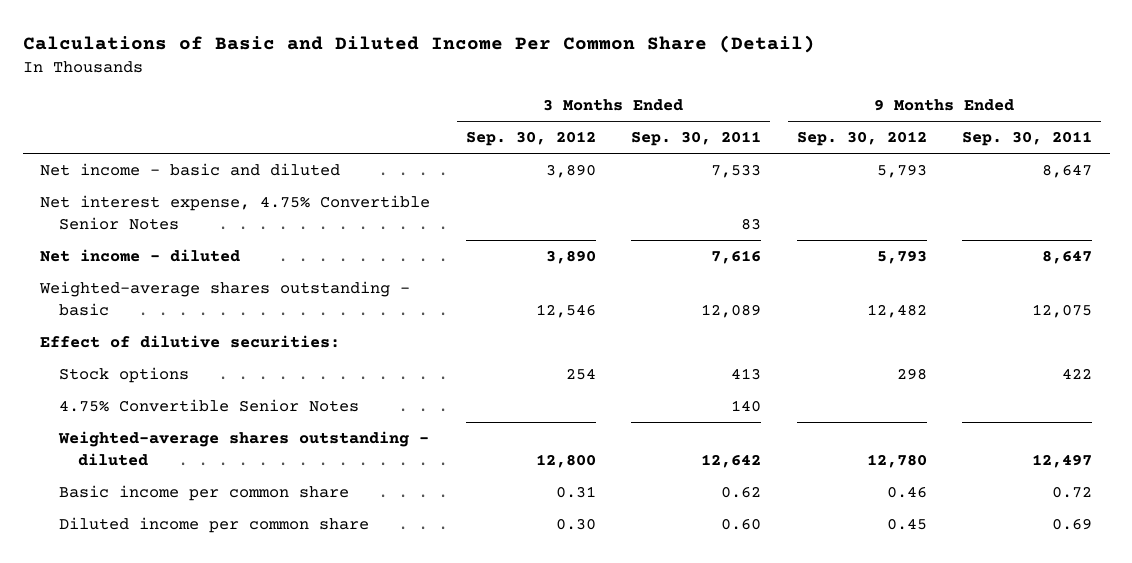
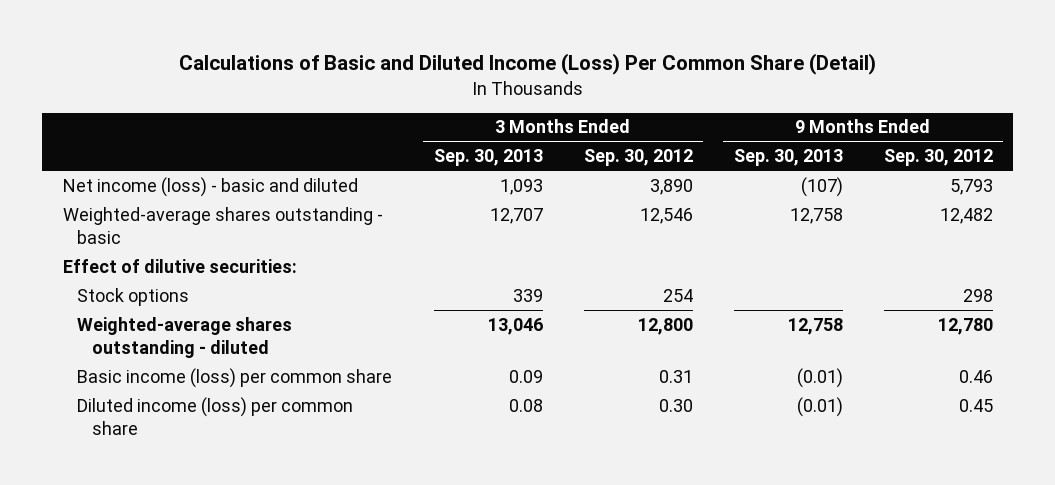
[22,35,815,54] Calculations of Basic and Diluted Income Per Common Share (Detail) -> [178,53,876,76] Calculations of Basic and Diluted Income (Loss) Per Common Share (Detail)
[631,130,762,146] Sep. 30, 2011 -> none
[961,130,1092,146] Sep. 30, 2011 -> none
none -> [433,149,543,167] Sep. 30, 2013
none -> [733,149,843,167] Sep. 30, 2013
[40,194,431,230] Net interest expense, 4.75% Convertible Senior Notes -> none
[40,248,241,262] Net income - diluted -> none
[40,162,341,176] Net income - basic and diluted -> [62,176,358,197] Net income (loss) - basic and diluted
[59,398,360,412] 4.75% Convertible Senior Notes -> none
[59,484,350,501] Basic income per common share -> [77,367,393,388] Basic income (loss) per common share
[59,516,370,533] Diluted income per common share -> [77,396,354,435] Diluted income (loss) per common share

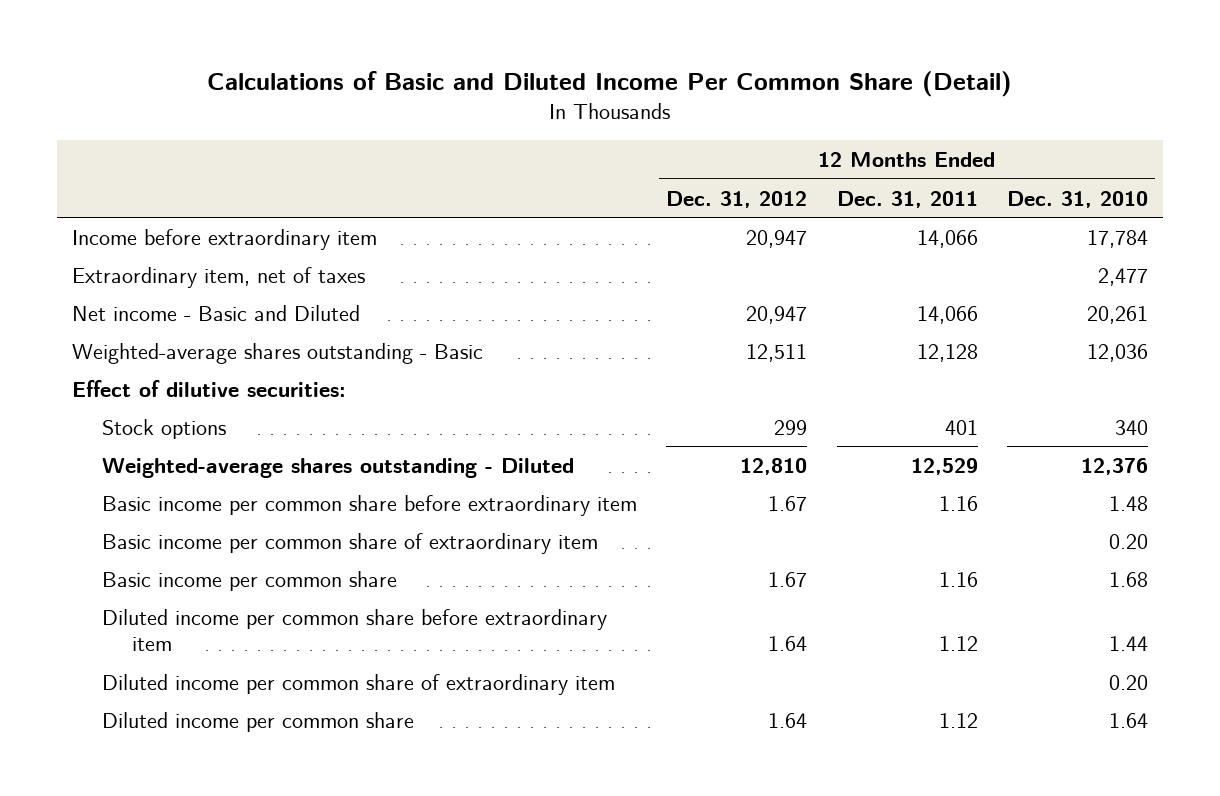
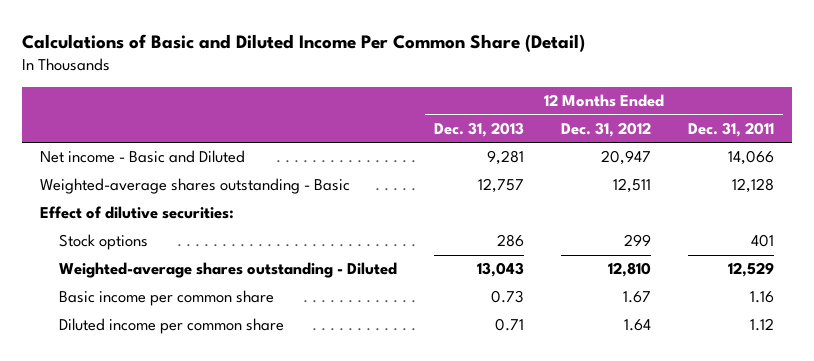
[1007,190,1149,208] Dec. 31, 2010 -> none
none -> [434,121,525,137] Dec. 31, 2013
[72,228,378,250] Income before extraordinary item -> none
[72,266,366,288] Extraordinary item, net of taxes -> none
[102,494,638,516] Basic income per common share before extraordinary item -> none
[102,532,599,554] Basic income per common share of extraordinary item -> none
[102,608,608,651] Diluted income per common share before extraordinary item -> none
[102,673,616,695] Diluted income per common share of extraordinary item -> none

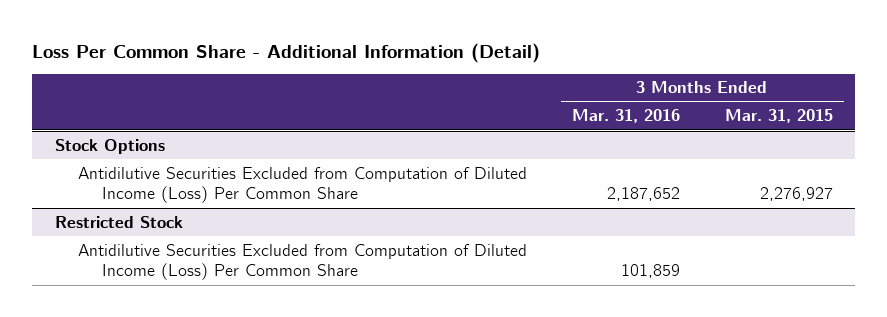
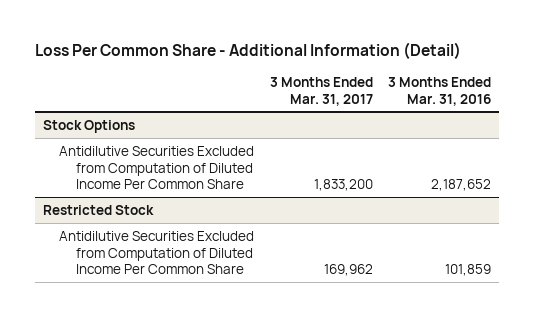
[724,109,833,124] Mar. 31, 2015 -> none
none -> [269,76,373,106] 3 Months Ended Mar. 31, 2017
[78,166,528,204] Antidilutive Securities Excluded from Computation of Diluted Income (Loss) Per Common Share -> [59,145,255,190] Antidilutive Securities Excluded from Computation of Diluted Income Per Common Share
[78,243,528,281] Antidilutive Securities Excluded from Computation of Diluted Income (Loss) Per Common Share -> [59,230,255,275] Antidilutive Securities Excluded from Computation of Diluted Income Per Common Share

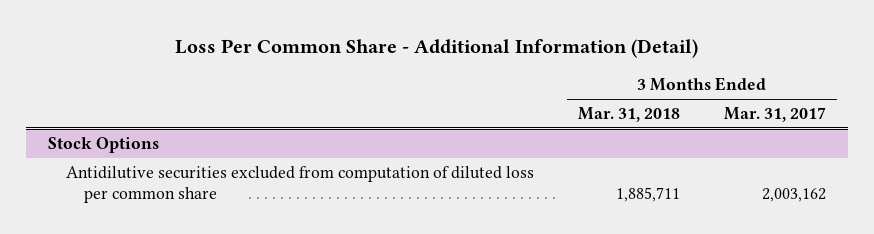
[388,76,492,106] 3 Months Ended Mar. 31, 2016 -> none
none -> [577,107,680,123] Mar. 31, 2018
[42,204,154,215] Restricted Stock -> none
[59,230,255,275] Antidilutive Securities Excluded from Computation of Diluted Income Per Common Share -> none
[59,145,255,190] Antidilutive Securities Excluded from Computation of Diluted Income Per Common Share -> [65,166,534,204] Antidilutive securities excluded from computation of diluted loss per common share
[313,179,373,192] 1,833,200 -> [762,188,827,203] 2,003,162

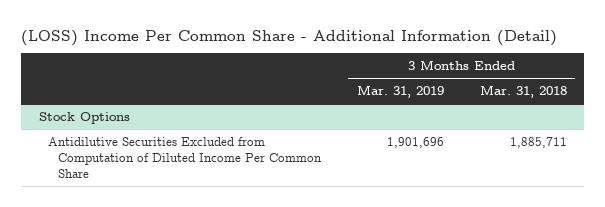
[175,38,699,58] Loss Per Common Share - Additional Information (Detail) -> [20,29,557,46] (LOSS) Income Per Common Share - Additional Information (Detail)
[724,107,827,123] Mar. 31, 2017 -> none
none -> [356,85,444,99] Mar. 31, 2019
[65,166,534,204] Antidilutive securities excluded from computation of diluted loss per common share -> [48,136,322,179] Antidilutive Securities Excluded from Computation of Diluted Income Per Common Share

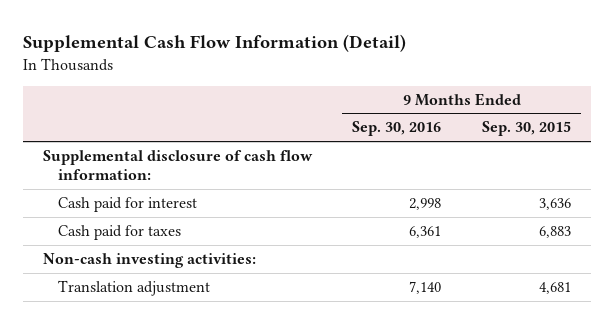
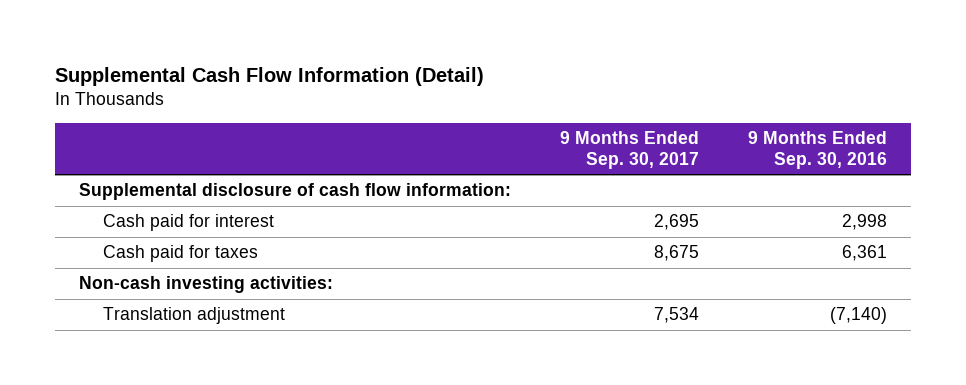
[481,121,571,137] Sep. 30, 2015 -> none
none -> [560,130,700,170] 9 Months Ended Sep. 30, 2017
[409,281,442,295] 7,140 -> [829,307,887,325] (7,140)

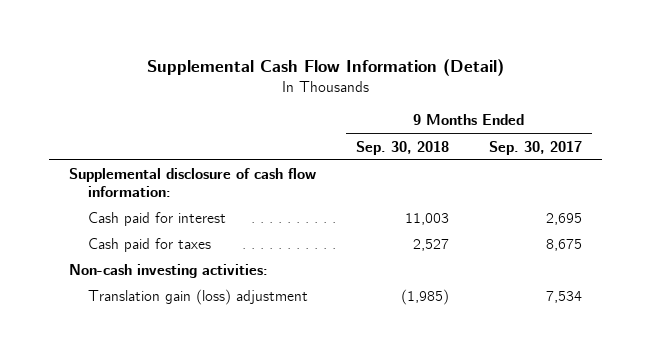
[747,130,887,170] 9 Months Ended Sep. 30, 2016 -> none
none -> [356,140,450,155] Sep. 30, 2018
[103,307,286,325] Translation adjustment -> [88,289,309,306] Translation gain (loss) adjustment

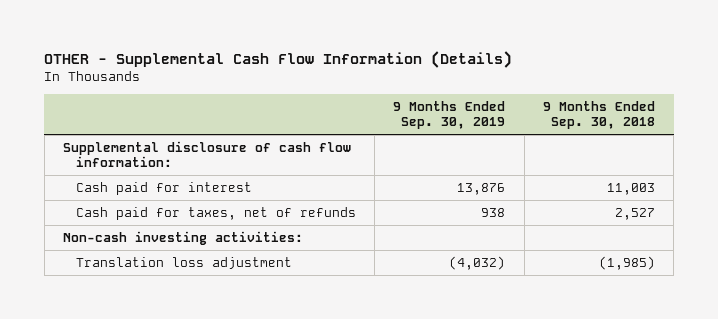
[146,59,504,77] Supplemental Cash Flow Information (Detail) -> [44,50,513,68] OTHER - Supplemental Cash Flow Information (Details)
[489,140,583,155] Sep. 30, 2017 -> none
none -> [393,100,506,130] 9 Months Ended Sep. 30, 2019
[88,238,212,253] Cash paid for taxes -> [75,206,356,220] Cash paid for taxes, net of refunds
[88,289,309,306] Translation gain (loss) adjustment -> [75,256,292,269] Translation loss adjustment

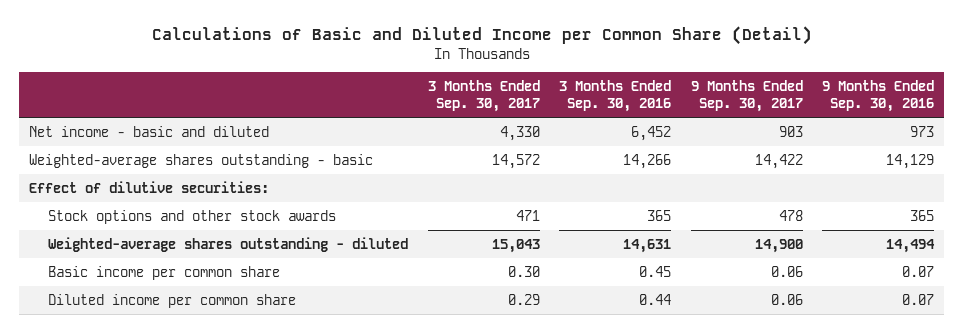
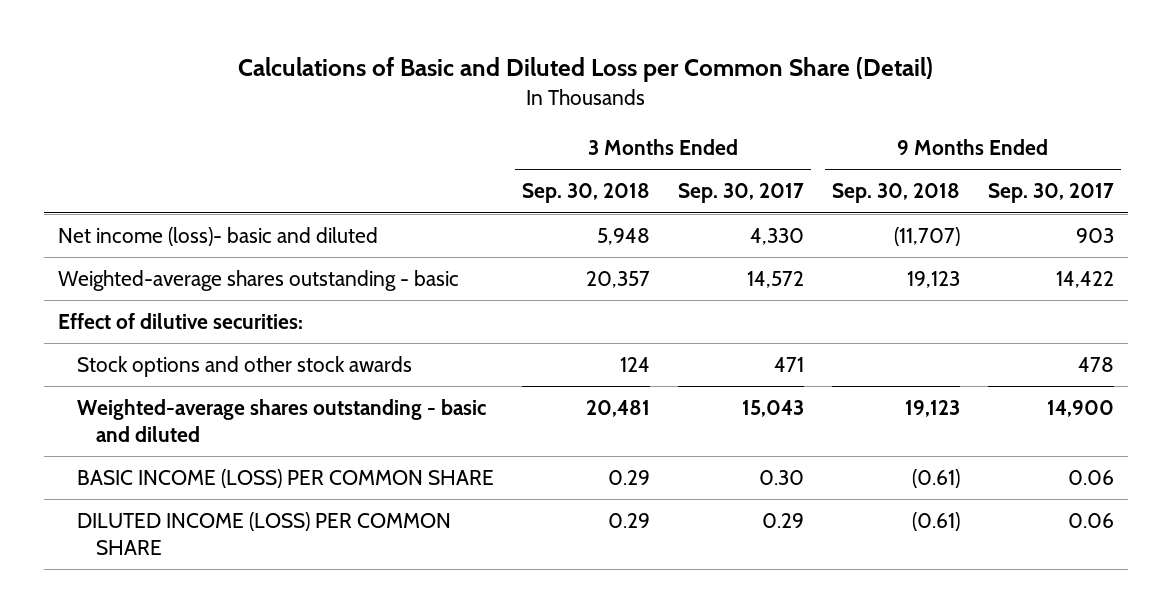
[151,26,812,46] Calculations of Basic and Diluted Income per Common Share (Detail) -> [237,57,933,83] Calculations of Basic and Diluted Loss per Common Share (Detail)
[559,79,672,113] 3 Months Ended Sep. 30, 2016 -> none
[822,79,935,113] 9 Months Ended Sep. 30, 2016 -> none
none -> [521,183,650,204] Sep. 30, 2018
none -> [831,183,960,204] Sep. 30, 2018
[29,125,270,137] Net income - basic and diluted -> [57,227,378,247] Net income (loss)- basic and diluted
[48,236,409,252] Weighted-average shares outstanding - diluted -> [76,399,486,442] Weighted-average shares outstanding - basic and diluted
[48,265,281,280] Basic income per common share -> [76,469,494,489] BASIC INCOME (LOSS) PER COMMON SHARE
[48,293,297,308] Diluted income per common share -> [76,512,451,555] DILUTED INCOME (LOSS) PER COMMON SHARE

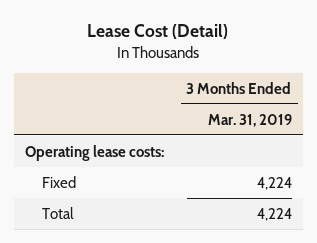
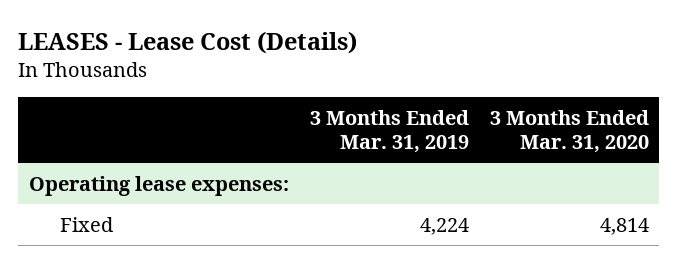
[87,24,229,40] Lease Cost (Detail) -> [18,30,358,54] LEASES - Lease Cost (Details)
none -> [489,109,649,154] 3 Months Ended Mar. 31, 2020
[25,144,165,161] Operating lease costs: -> [28,175,289,196] Operating lease expenses:
[42,206,75,219] Total -> none

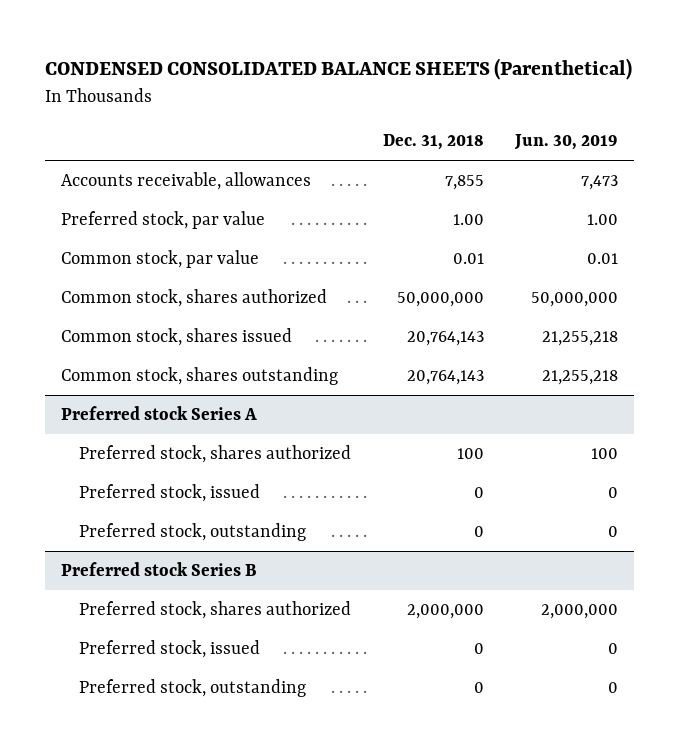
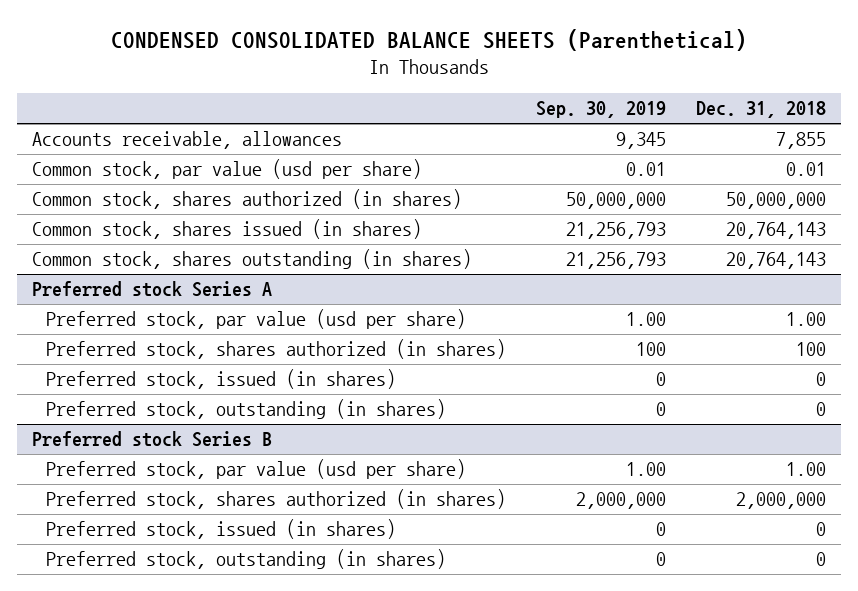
[514,134,619,151] Jun. 30, 2019 -> none
none -> [536,101,667,119] Sep. 30, 2019
[60,210,265,229] Preferred stock, par value -> none
[60,249,259,268] Common stock, par value -> [31,159,422,180] Common stock, par value (usd per share)
[60,288,327,307] Common stock, shares authorized -> [31,189,462,210] Common stock, shares authorized (in shares)
[60,327,292,346] Common stock, shares issued -> [31,219,422,240] Common stock, shares issued (in shares)
[60,366,338,385] Common stock, shares outstanding -> [31,249,472,270] Common stock, shares outstanding (in shares)
none -> [46,309,467,330] Preferred stock, par value (usd per share)
[78,444,351,463] Preferred stock, shares authorized -> [46,339,507,360] Preferred stock, shares authorized (in shares)
[78,483,260,502] Preferred stock, issued -> [46,369,397,390] Preferred stock, issued (in shares)
[78,522,306,541] Preferred stock, outstanding -> [46,399,447,420] Preferred stock, outstanding (in shares)
none -> [46,459,467,480] Preferred stock, par value (usd per share)
[78,600,351,619] Preferred stock, shares authorized -> [46,489,507,510] Preferred stock, shares authorized (in shares)
[78,639,260,658] Preferred stock, issued -> [46,519,397,540] Preferred stock, issued (in shares)
[78,678,306,697] Preferred stock, outstanding -> [46,549,447,570] Preferred stock, outstanding (in shares)

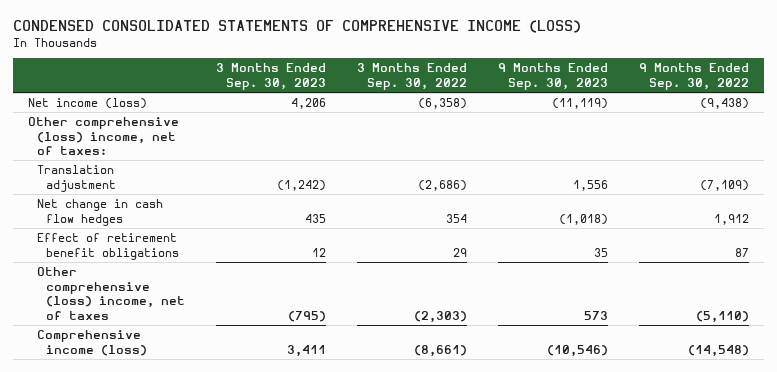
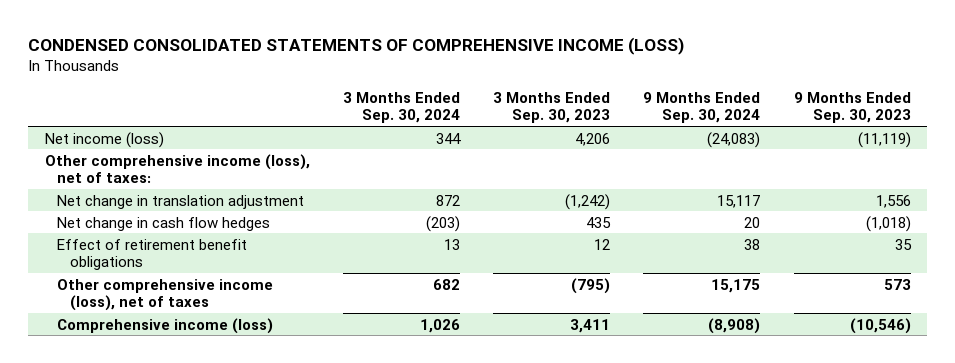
[356,63,467,90] 3 Months Ended Sep. 30, 2022 -> none
[638,63,749,90] 9 Months Ended Sep. 30, 2022 -> none
none -> [342,91,460,124] 3 Months Ended Sep. 30, 2024
none -> [643,91,761,124] 9 Months Ended Sep. 30, 2024
[28,117,180,156] Other comprehensive (loss) income, net of taxes: -> [44,153,310,184] Other comprehensive income (loss), net of taxes:
[36,165,116,192] Translation adjustment -> [57,194,305,209] Net change in translation adjustment
[36,267,185,320] Other comprehensive (loss) income, net of taxes -> [57,278,274,312] Other comprehensive income (loss), net of taxes

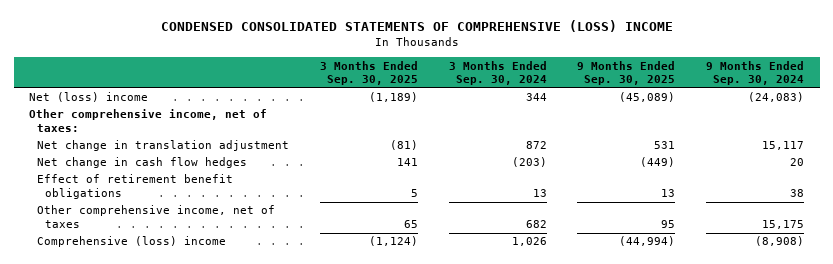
[27,37,684,56] CONDENSED CONSOLIDATED STATEMENTS OF COMPREHENSIVE INCOME (LOSS) -> [160,20,673,33] CONDENSED CONSOLIDATED STATEMENTS OF COMPREHENSIVE (LOSS) INCOME
[493,91,611,124] 3 Months Ended Sep. 30, 2023 -> none
[793,91,911,124] 9 Months Ended Sep. 30, 2023 -> none
none -> [319,60,418,86] 3 Months Ended Sep. 30, 2025
none -> [577,60,676,86] 9 Months Ended Sep. 30, 2025
[44,131,164,148] Net income (loss) -> [29,92,149,103] Net (loss) income
[44,153,310,184] Other comprehensive income (loss), net of taxes: -> [29,109,268,133] Other comprehensive income, net of taxes:
[57,278,274,312] Other comprehensive income (loss), net of taxes -> [37,205,276,229] Other comprehensive income, net of taxes
[57,317,274,334] Comprehensive income (loss) -> [37,236,227,248] Comprehensive (loss) income

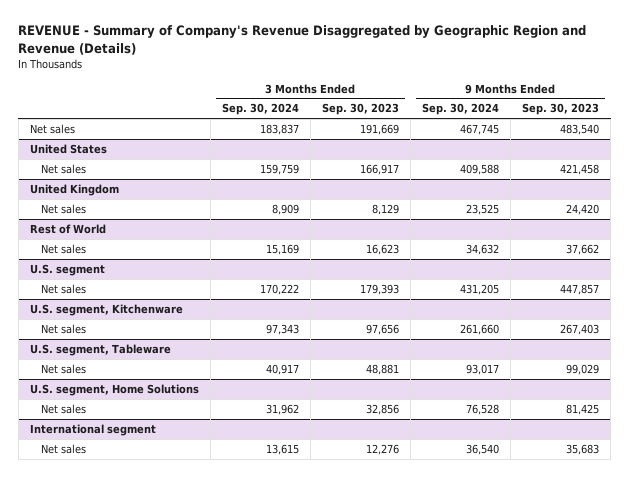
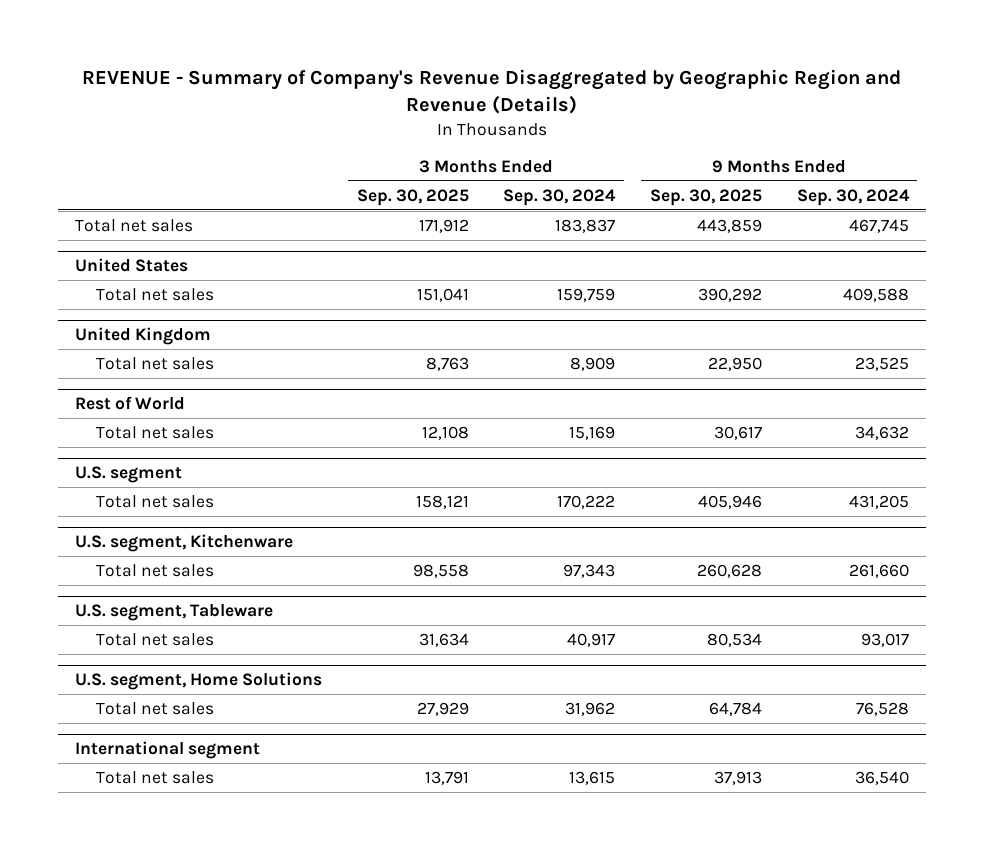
[321,103,399,116] Sep. 30, 2023 -> none
[521,103,599,116] Sep. 30, 2023 -> none
none -> [356,188,469,206] Sep. 30, 2025
none -> [650,188,763,206] Sep. 30, 2025
[29,123,75,134] Net sales -> [74,218,193,232] Total net sales
[41,163,87,174] Net sales -> [95,287,214,301] Total net sales
[41,203,87,214] Net sales -> [95,356,214,370] Total net sales
[41,243,87,254] Net sales -> [95,425,214,439] Total net sales
[41,283,87,294] Net sales -> [95,494,214,508] Total net sales
[41,323,87,334] Net sales -> [95,563,214,577] Total net sales
[41,363,87,374] Net sales -> [95,632,214,646] Total net sales
[41,403,87,414] Net sales -> [95,701,214,715] Total net sales
[41,443,87,454] Net sales -> [95,770,214,784] Total net sales

